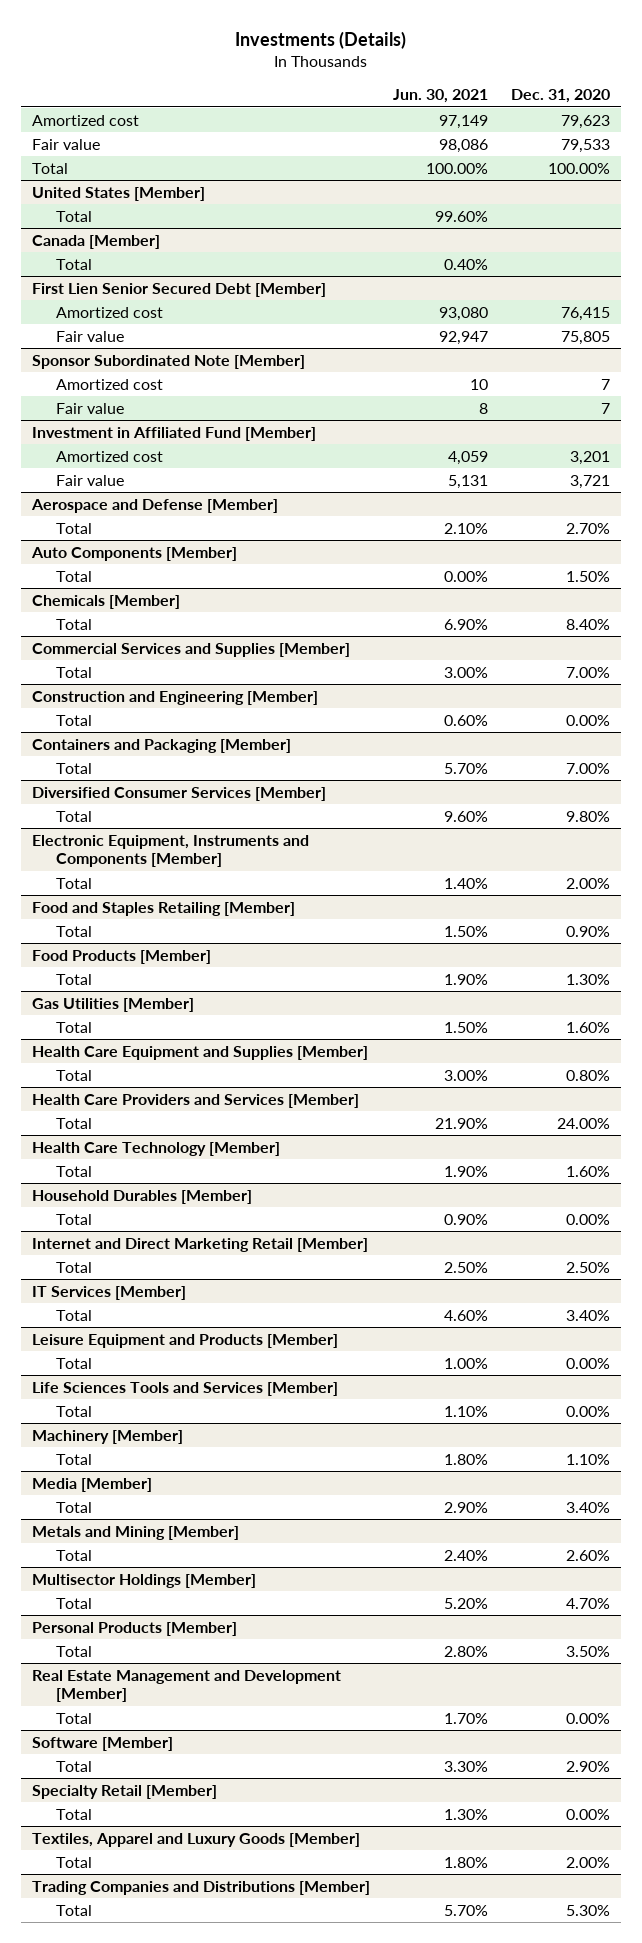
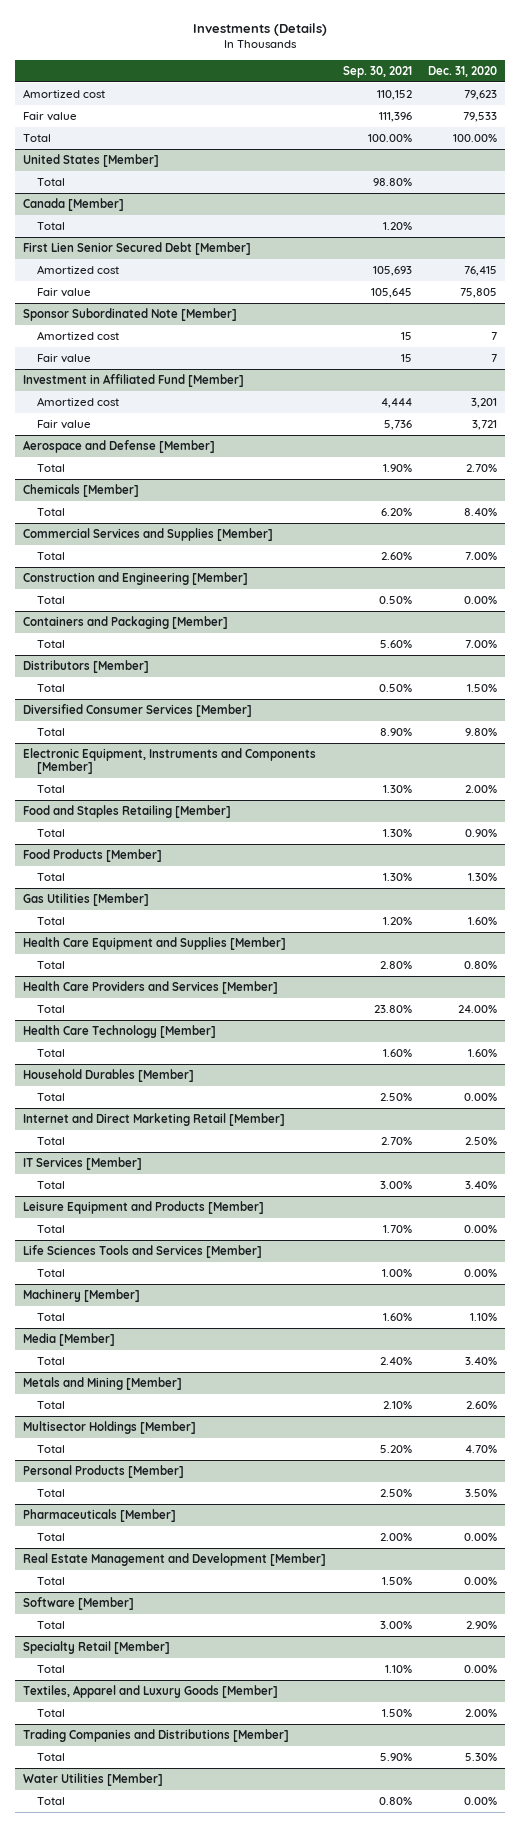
[393,89,489,104] Jun. 30, 2021 -> none
none -> [342,65,412,78] Sep. 30, 2021
[31,546,238,561] Auto Components [Member] -> none
[55,570,92,582] Total -> none
none -> [23,659,150,673] Distributors [Member]
none -> [36,683,65,692] Total
none -> [23,1508,177,1522] Pharmaceuticals [Member]
none -> [36,1532,65,1541] Total
none -> [23,1772,164,1786] Water Utilities [Member]
none -> [36,1796,65,1805] Total

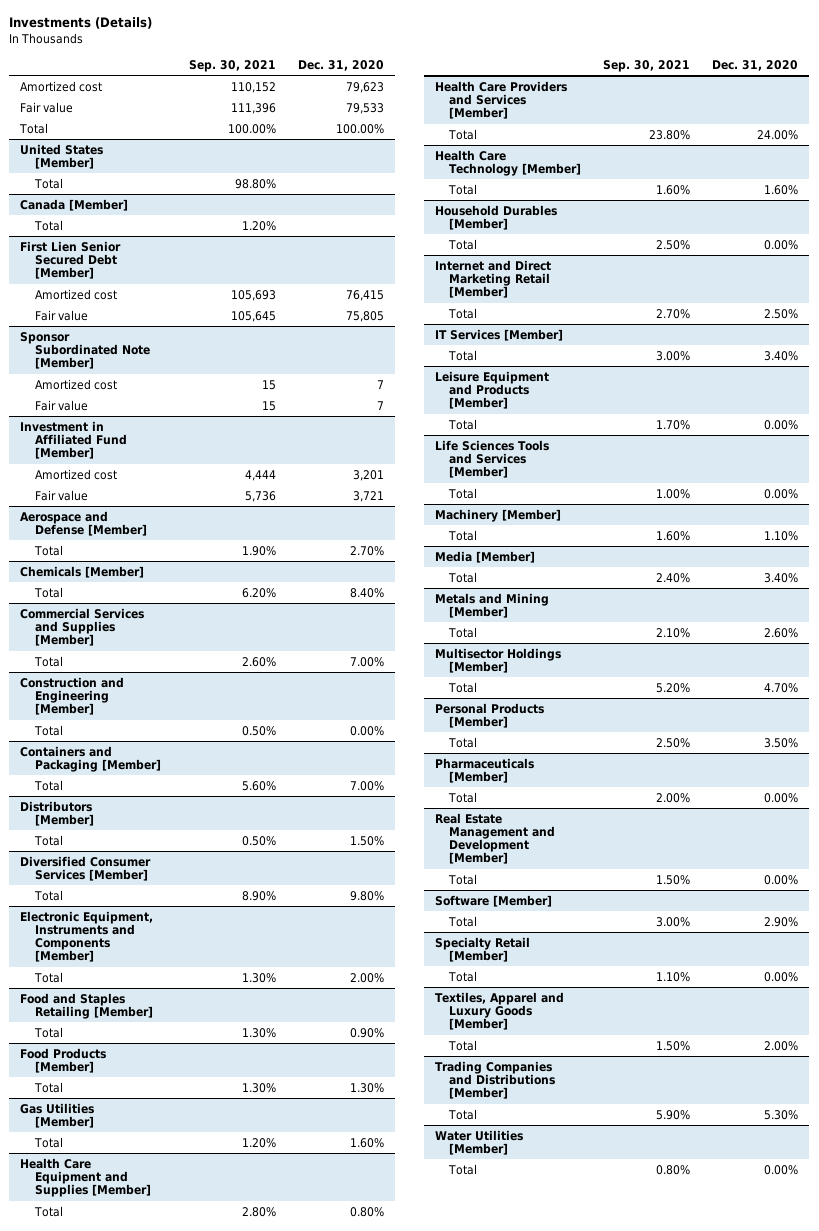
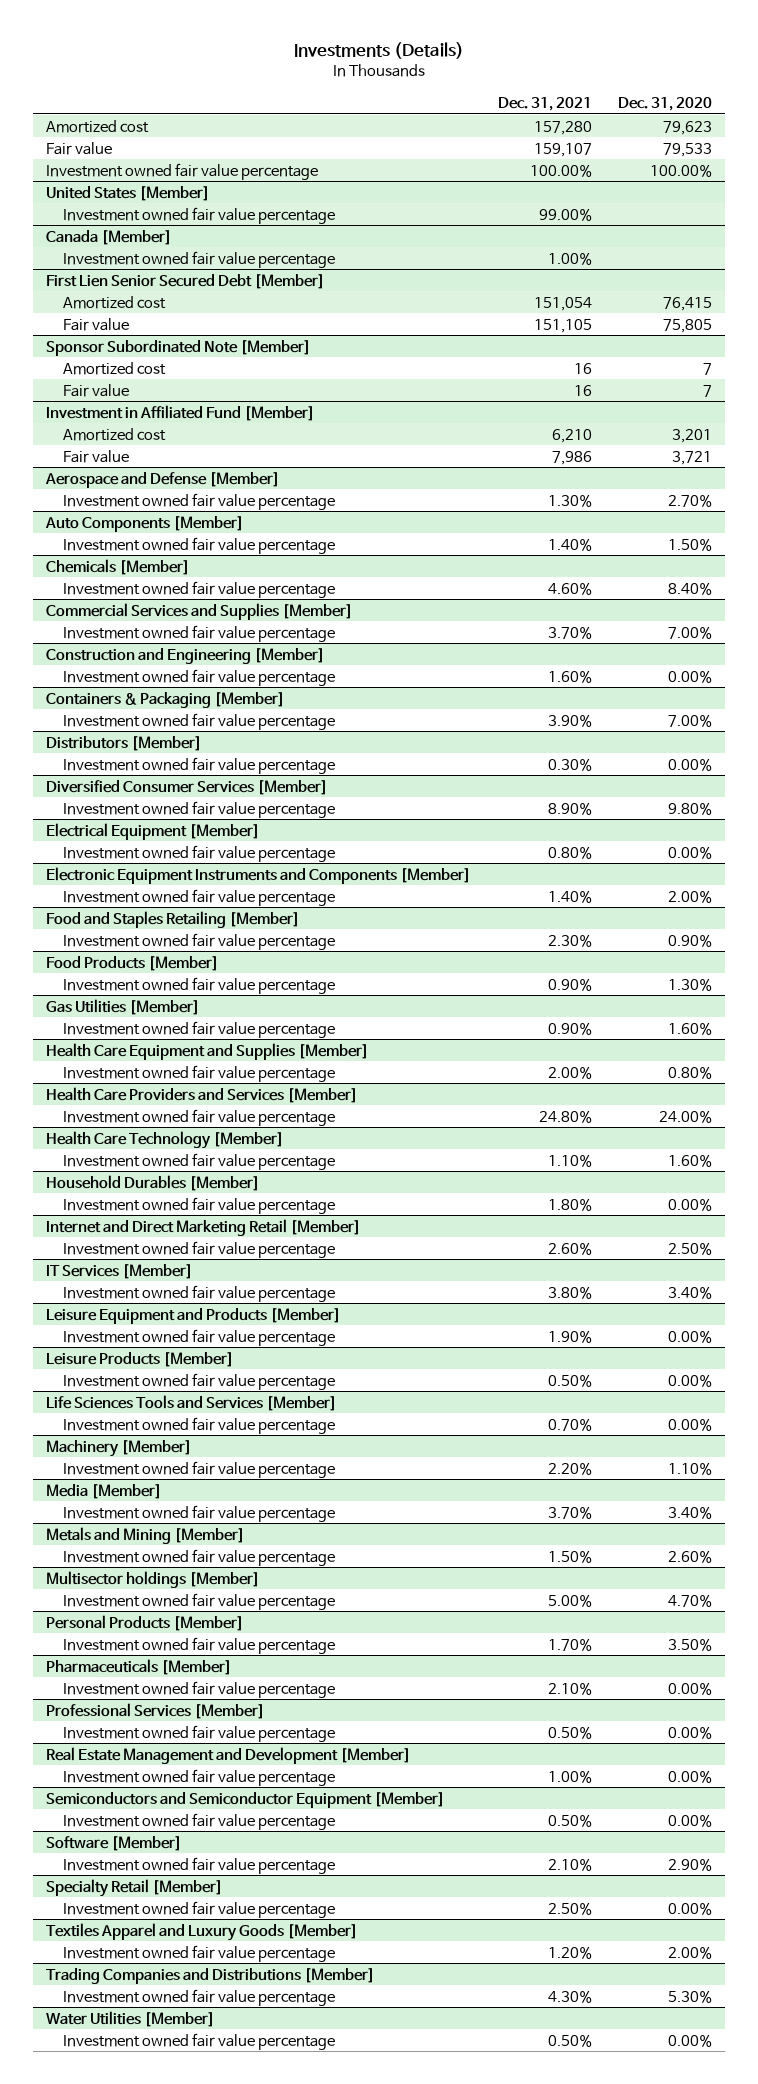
[188,59,276,72] Sep. 30, 2021 -> none
none -> [497,96,592,111] Dec. 31, 2021
[19,122,49,134] Total -> [46,162,319,180] Investment owned fair value percentage
[34,177,64,189] Total -> [62,206,335,224] Investment owned fair value percentage
[34,219,64,231] Total -> [62,250,335,268] Investment owned fair value percentage
[34,544,64,556] Total -> [62,492,335,510] Investment owned fair value percentage
none -> [45,515,245,532] Auto Components [Member]
none -> [62,536,335,554] Investment owned fair value percentage
[34,586,64,598] Total -> [62,580,335,598] Investment owned fair value percentage
[34,655,64,667] Total -> [62,624,335,642] Investment owned fair value percentage
[34,724,64,736] Total -> [62,668,335,686] Investment owned fair value percentage
[20,745,162,772] Containers and Packaging [Member] -> [46,691,286,708] Containers & Packaging [Member]
[34,779,64,791] Total -> [62,712,335,730] Investment owned fair value percentage
[34,834,64,846] Total -> none
none -> [62,756,335,774] Investment owned fair value percentage
[34,971,64,983] Total -> none
[34,889,64,901] Total -> [62,800,335,818] Investment owned fair value percentage
none -> [46,822,261,840] Electrical Equipment [Member]
none -> [62,844,335,862] Investment owned fair value percentage
[20,910,154,963] Electronic Equipment, Instruments and Components [Member] -> [46,866,472,884] Electronic Equipment Instruments and Components [Member]
none -> [62,888,335,906] Investment owned fair value percentage
[34,1026,64,1038] Total -> [62,932,335,950] Investment owned fair value percentage
[34,1081,64,1093] Total -> [62,976,335,994] Investment owned fair value percentage
[34,1136,64,1148] Total -> [62,1020,335,1038] Investment owned fair value percentage
[34,1205,64,1217] Total -> [62,1064,335,1082] Investment owned fair value percentage
[448,128,478,140] Total -> [62,1108,335,1126] Investment owned fair value percentage
[448,183,478,195] Total -> [62,1152,335,1170] Investment owned fair value percentage
[448,238,478,250] Total -> [62,1196,335,1214] Investment owned fair value percentage
[448,307,478,319] Total -> [62,1240,335,1258] Investment owned fair value percentage
[448,349,478,361] Total -> [62,1284,335,1302] Investment owned fair value percentage
[448,418,478,430] Total -> [62,1328,335,1346] Investment owned fair value percentage
none -> [46,1351,235,1367] Leisure Products [Member]
none -> [62,1372,335,1390] Investment owned fair value percentage
[448,487,478,499] Total -> [62,1416,335,1434] Investment owned fair value percentage
[448,529,478,541] Total -> [62,1460,335,1478] Investment owned fair value percentage
[448,571,478,583] Total -> [62,1504,335,1522] Investment owned fair value percentage
[448,626,478,638] Total -> [62,1548,335,1566] Investment owned fair value percentage
[434,647,561,673] Multisector Holdings [Member] -> [46,1570,261,1588] Multisector holdings [Member]
[448,681,478,693] Total -> [62,1592,335,1610] Investment owned fair value percentage
[448,736,478,748] Total -> [62,1636,335,1654] Investment owned fair value percentage
[448,791,478,803] Total -> [62,1680,335,1698] Investment owned fair value percentage
none -> [46,1702,266,1719] Professional Services [Member]
none -> [62,1724,335,1742] Investment owned fair value percentage
[448,873,478,885] Total -> [62,1768,335,1786] Investment owned fair value percentage
none -> [46,1791,446,1808] Semiconductors and Semiconductor Equipment [Member]
none -> [62,1812,335,1830] Investment owned fair value percentage
[448,915,478,927] Total -> [62,1856,335,1874] Investment owned fair value percentage
[448,970,478,982] Total -> [62,1900,335,1918] Investment owned fair value percentage
[434,991,564,1031] Textiles, Apparel and Luxury Goods [Member] -> [46,1922,359,1941] Textiles Apparel and Luxury Goods [Member]
[448,1039,478,1051] Total -> [62,1944,335,1962] Investment owned fair value percentage
[448,1108,478,1120] Total -> [62,1988,335,2006] Investment owned fair value percentage
[448,1163,478,1175] Total -> [62,2032,335,2050] Investment owned fair value percentage

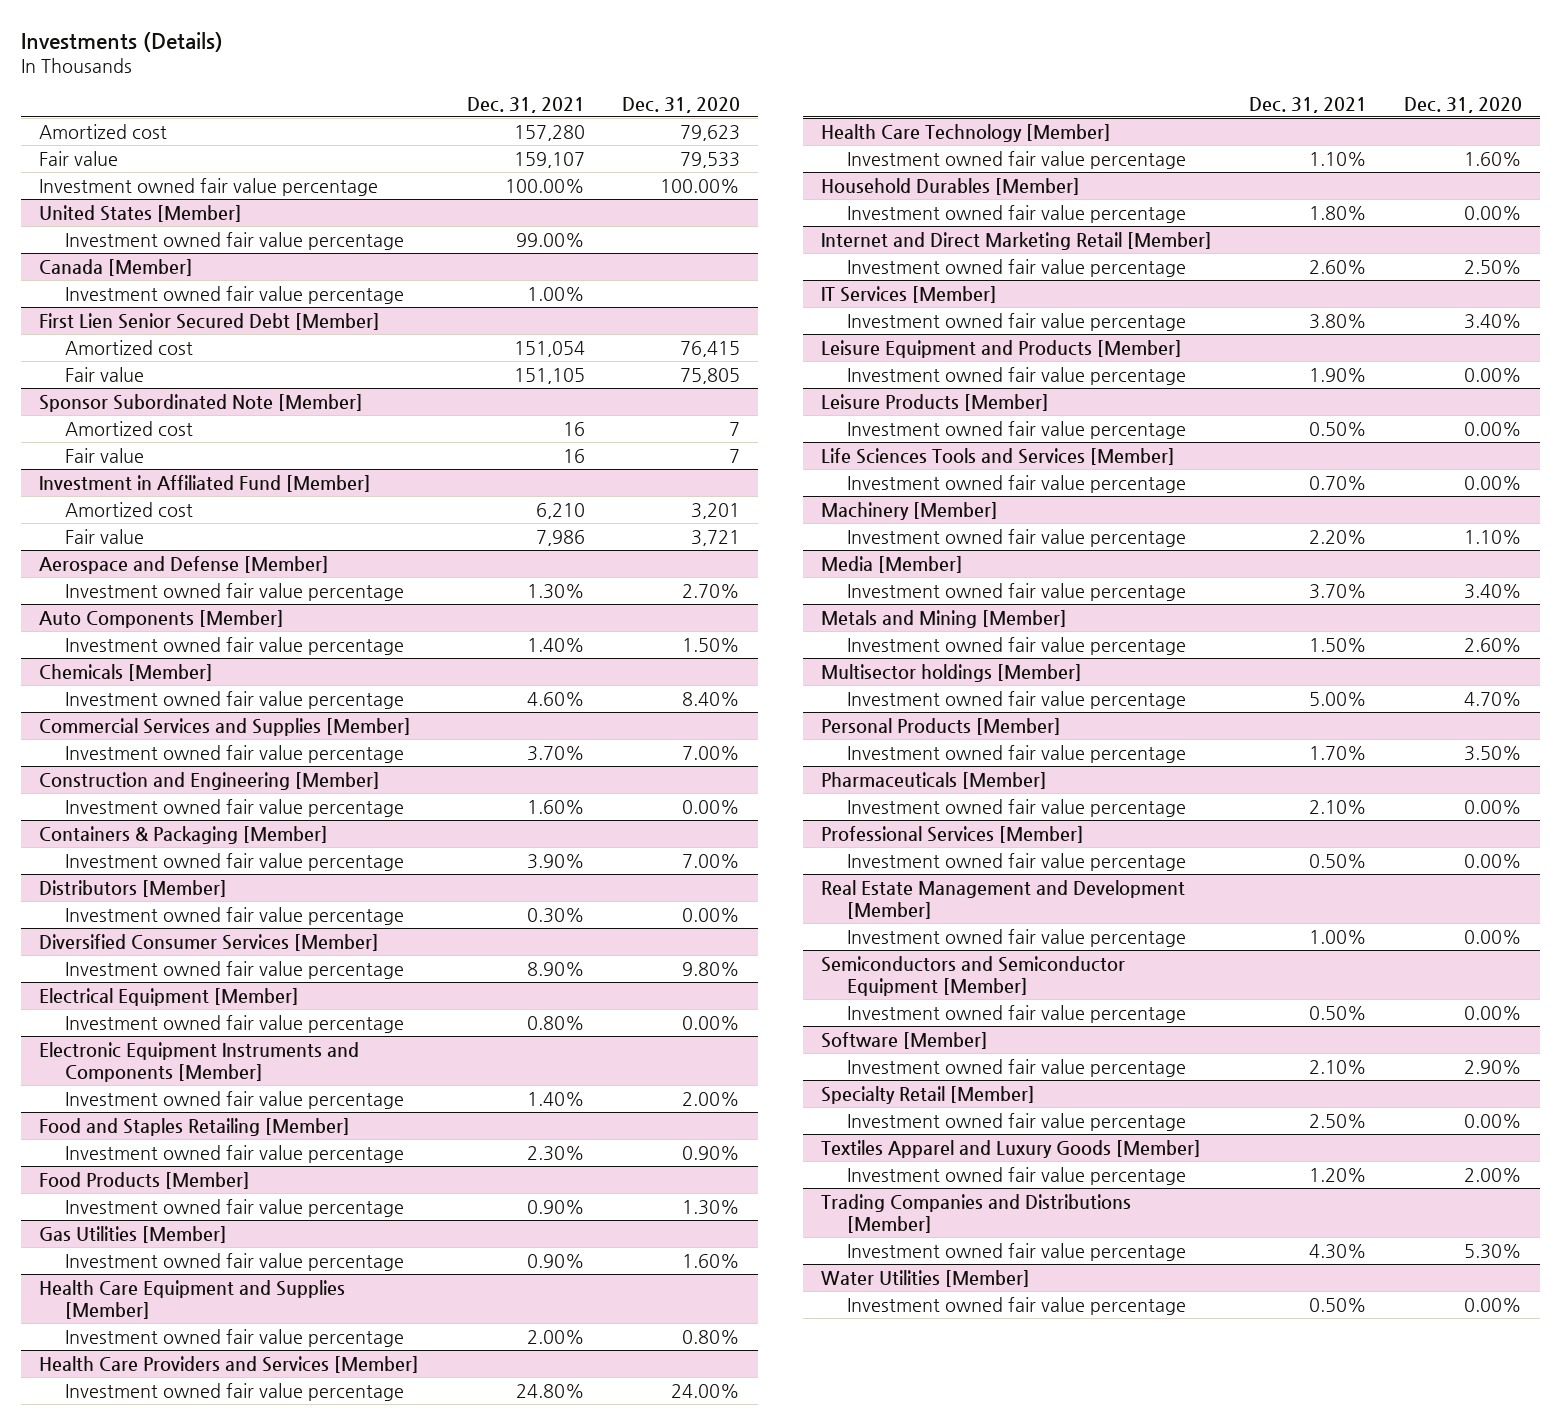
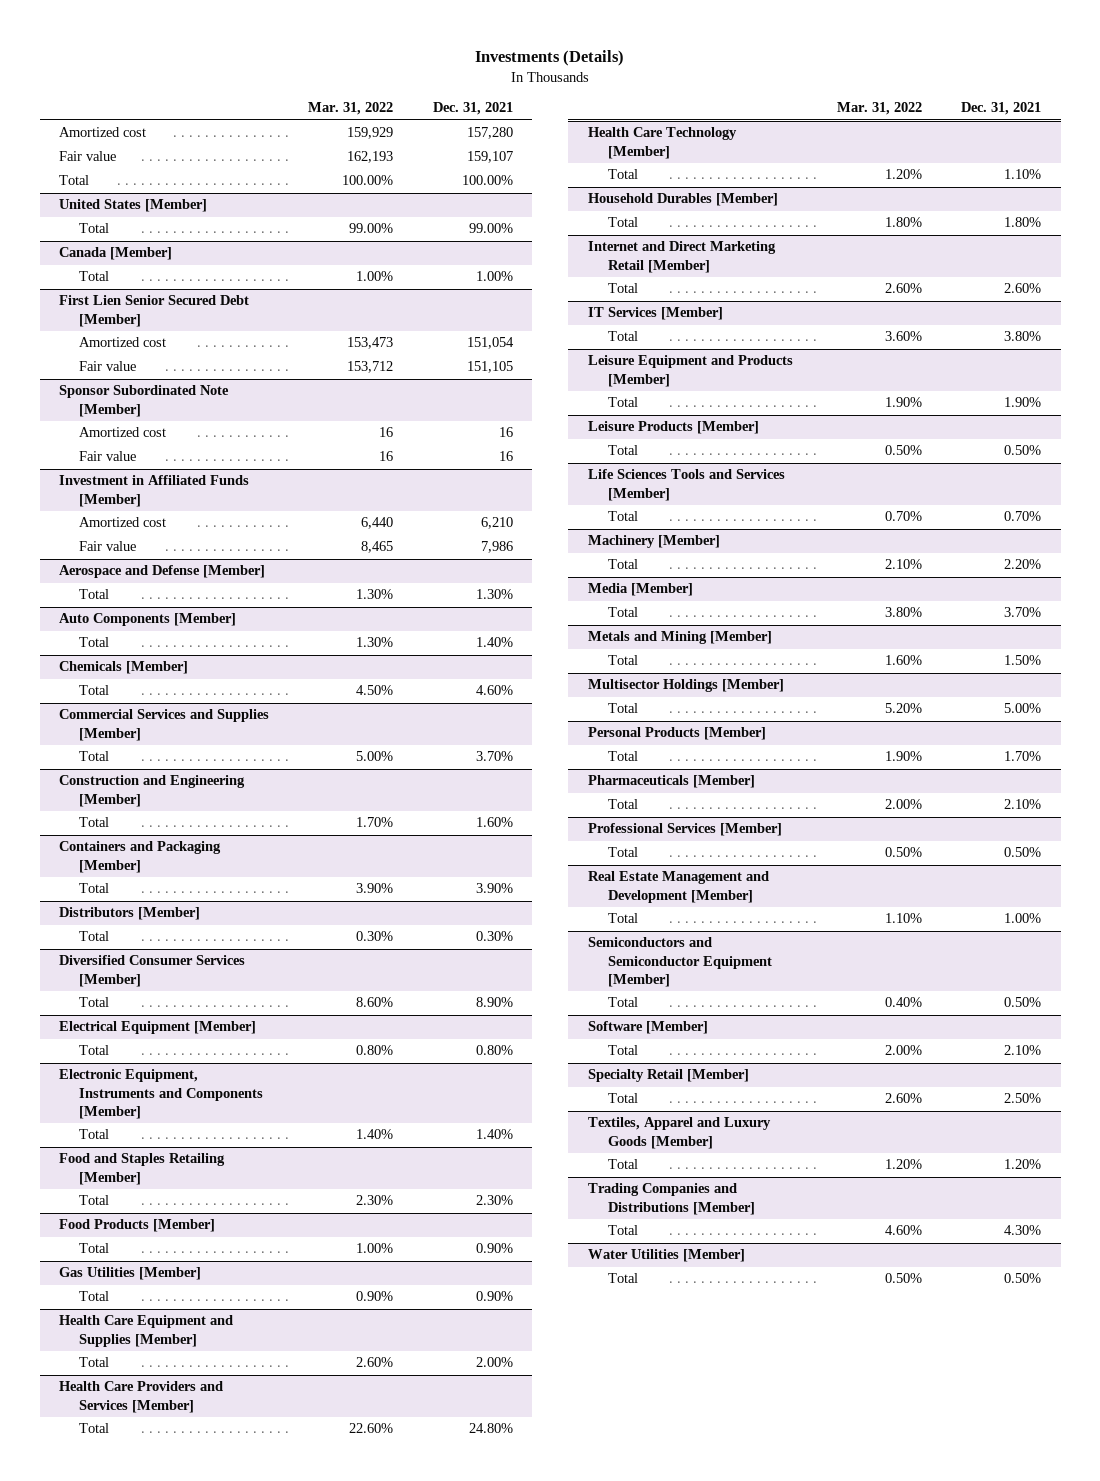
[621,96,740,113] Dec. 31, 2020 -> none
none -> [308,102,394,116] Mar. 31, 2022
[39,177,379,196] Investment owned fair value percentage -> [59,175,90,186] Total
[65,231,405,250] Investment owned fair value percentage -> [79,223,110,234] Total
[65,285,405,304] Investment owned fair value percentage -> [79,271,110,282] Total
[39,474,372,492] Investment in Affiliated Fund [Member] -> [59,475,250,507] Investment in Affiliated Funds [Member]
[65,582,405,601] Investment owned fair value percentage -> [79,589,110,600] Total
[65,636,405,655] Investment owned fair value percentage -> [79,637,110,648] Total
[65,690,405,709] Investment owned fair value percentage -> [79,685,110,696] Total
[65,744,405,763] Investment owned fair value percentage -> [79,751,110,762] Total
[65,798,405,817] Investment owned fair value percentage -> [79,817,110,828] Total
[39,825,329,844] Containers & Packaging [Member] -> [59,841,222,873] Containers and Packaging [Member]
[65,852,405,871] Investment owned fair value percentage -> [79,883,110,894] Total
[65,906,405,925] Investment owned fair value percentage -> [79,931,110,942] Total
[65,960,405,979] Investment owned fair value percentage -> [79,997,110,1008] Total
[65,1014,405,1033] Investment owned fair value percentage -> [79,1045,110,1056] Total
[39,1041,360,1082] Electronic Equipment Instruments and Components [Member] -> [59,1069,264,1120] Electronic Equipment, Instruments and Components [Member]
[65,1090,405,1109] Investment owned fair value percentage -> [79,1129,110,1140] Total
[65,1144,405,1163] Investment owned fair value percentage -> [79,1195,110,1206] Total
[65,1198,405,1217] Investment owned fair value percentage -> [79,1243,110,1254] Total
[65,1252,405,1271] Investment owned fair value percentage -> [79,1291,110,1302] Total
[65,1328,405,1347] Investment owned fair value percentage -> [79,1357,110,1368] Total
[65,1382,405,1401] Investment owned fair value percentage -> [79,1423,110,1434] Total
[846,150,1186,169] Investment owned fair value percentage -> [607,169,638,180] Total
[846,204,1186,223] Investment owned fair value percentage -> [607,217,638,228] Total
[846,258,1186,277] Investment owned fair value percentage -> [607,283,638,294] Total
[846,312,1186,331] Investment owned fair value percentage -> [607,331,638,342] Total
[846,366,1186,385] Investment owned fair value percentage -> [607,397,638,408] Total
[846,420,1186,439] Investment owned fair value percentage -> [607,445,638,456] Total
[846,474,1186,493] Investment owned fair value percentage -> [607,511,638,522] Total
[846,528,1186,547] Investment owned fair value percentage -> [607,559,638,570] Total
[846,582,1186,601] Investment owned fair value percentage -> [607,607,638,618] Total
[846,636,1186,655] Investment owned fair value percentage -> [607,655,638,666] Total
[820,663,1082,682] Multisector holdings [Member] -> [587,679,784,693] Multisector Holdings [Member]
[846,690,1186,709] Investment owned fair value percentage -> [607,703,638,714] Total
[846,744,1186,763] Investment owned fair value percentage -> [607,751,638,762] Total
[846,798,1186,817] Investment owned fair value percentage -> [607,799,638,810] Total
[846,852,1186,871] Investment owned fair value percentage -> [607,847,638,858] Total
[846,928,1186,947] Investment owned fair value percentage -> [607,913,638,924] Total
[846,1004,1186,1023] Investment owned fair value percentage -> [607,997,638,1008] Total
[846,1058,1186,1077] Investment owned fair value percentage -> [607,1045,638,1056] Total
[846,1112,1186,1131] Investment owned fair value percentage -> [607,1093,638,1104] Total
[820,1139,1201,1158] Textiles Apparel and Luxury Goods [Member] -> [587,1117,771,1149] Textiles, Apparel and Luxury Goods [Member]
[846,1166,1186,1185] Investment owned fair value percentage -> [607,1159,638,1170] Total
[846,1242,1186,1261] Investment owned fair value percentage -> [607,1225,638,1236] Total
[846,1296,1186,1315] Investment owned fair value percentage -> [607,1273,638,1284] Total

